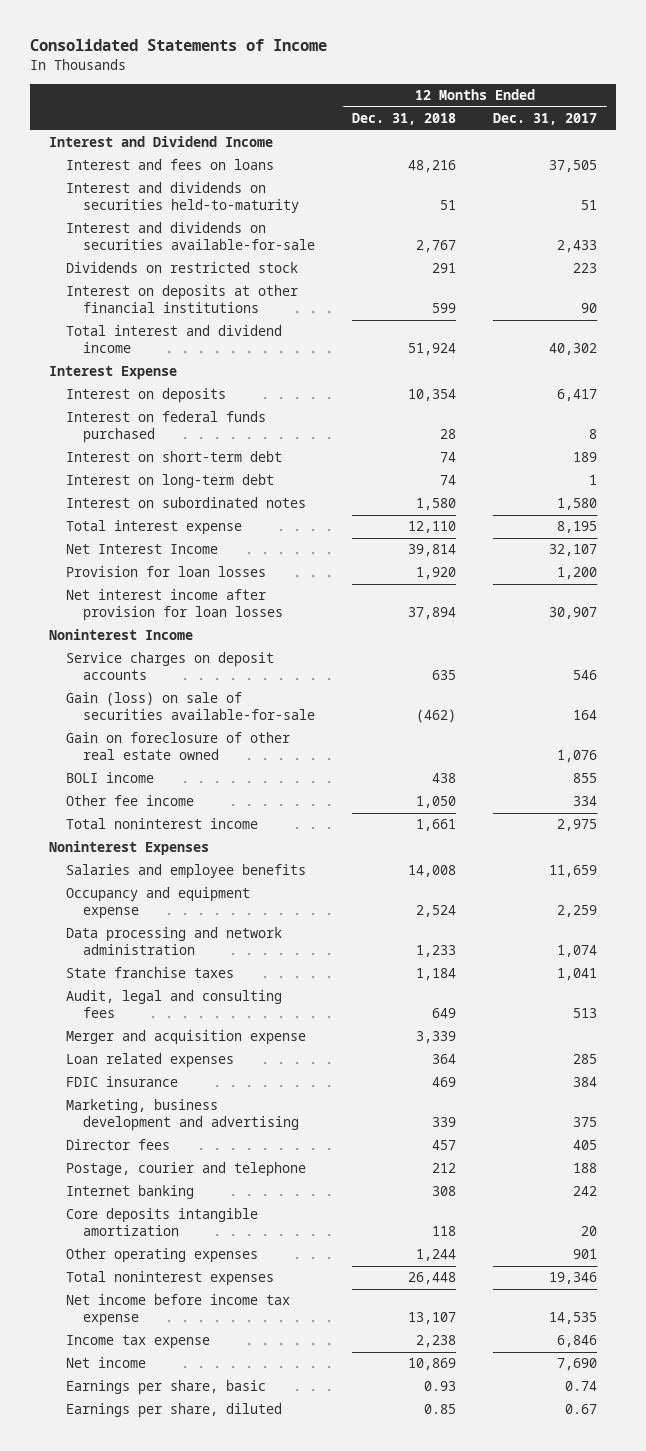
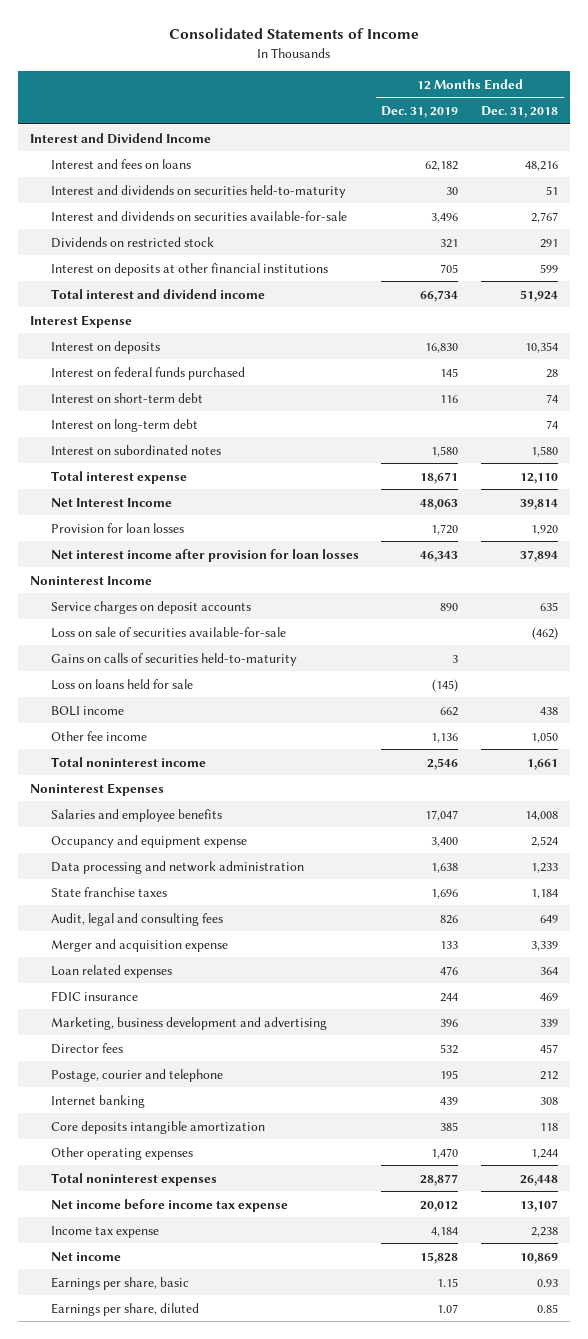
[493,113,598,126] Dec. 31, 2017 -> none
none -> [381,106,459,119] Dec. 31, 2019
[65,732,290,761] Gain on foreclosure of other real estate owned -> none
[65,692,315,721] Gain (loss) on sale of securities available-for-sale -> [50,626,286,638] Loss on sale of securities available-for-sale
none -> [50,652,297,666] Gains on calls of securities held-to-maturity
none -> [50,678,193,690] Loss on loans held for sale

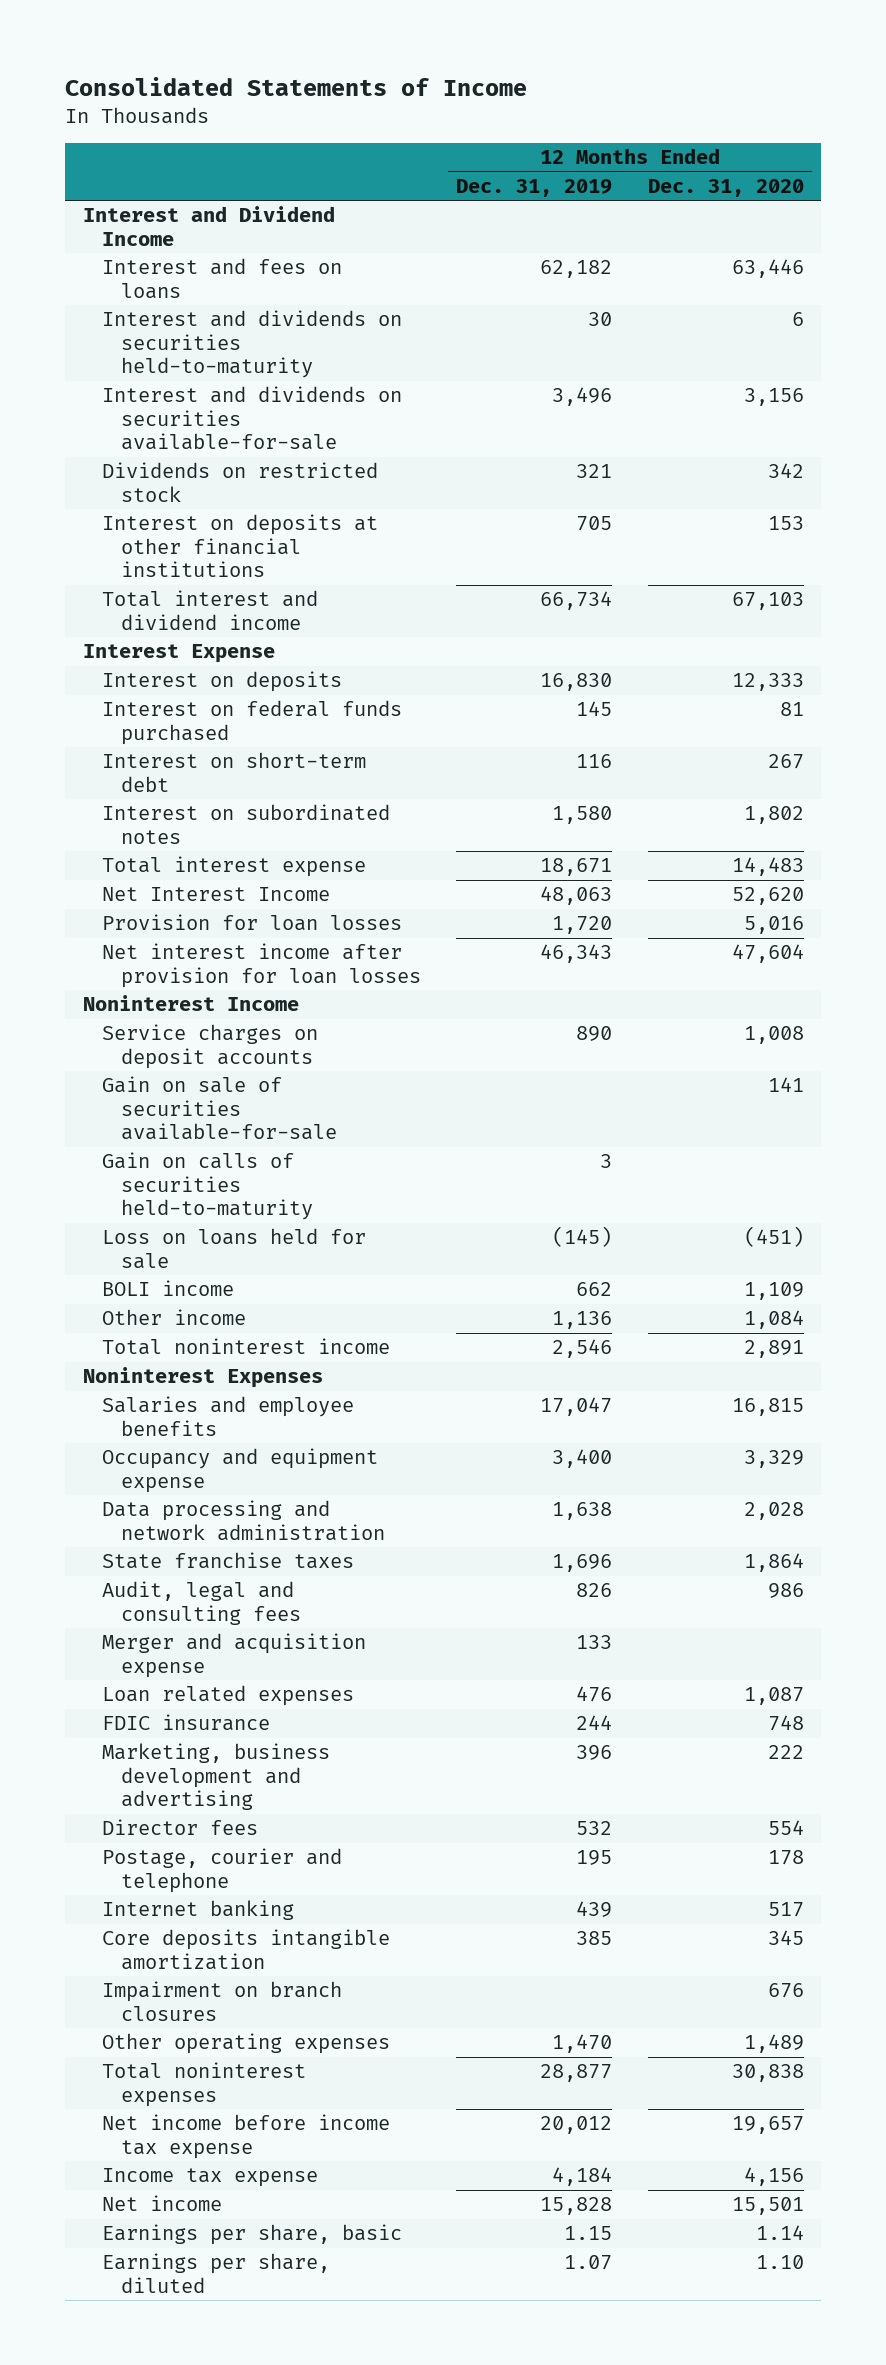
[481,106,559,119] Dec. 31, 2018 -> none
none -> [647,178,804,197] Dec. 31, 2020
[50,418,198,432] Interest on long-term debt -> none
[50,626,286,638] Loss on sale of securities available-for-sale -> [102,1076,338,1141] Gain on sale of securities available-for-sale
[50,652,297,666] Gains on calls of securities held-to-maturity -> [102,1152,314,1221] Gain on calls of securities held-to-maturity
[50,730,147,741] Other fee income -> [102,1309,247,1326] Other income
none -> [102,1981,343,2021] Impairment on branch closures

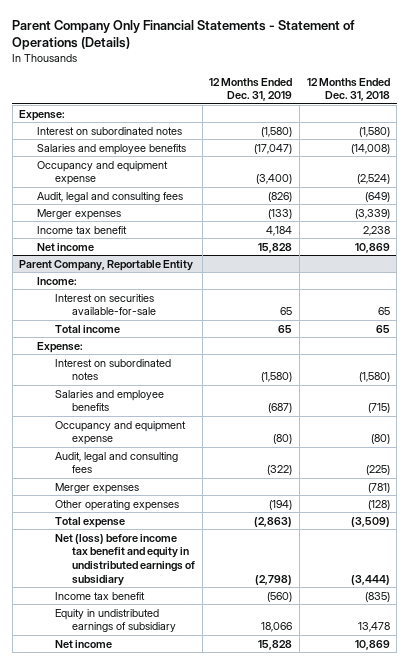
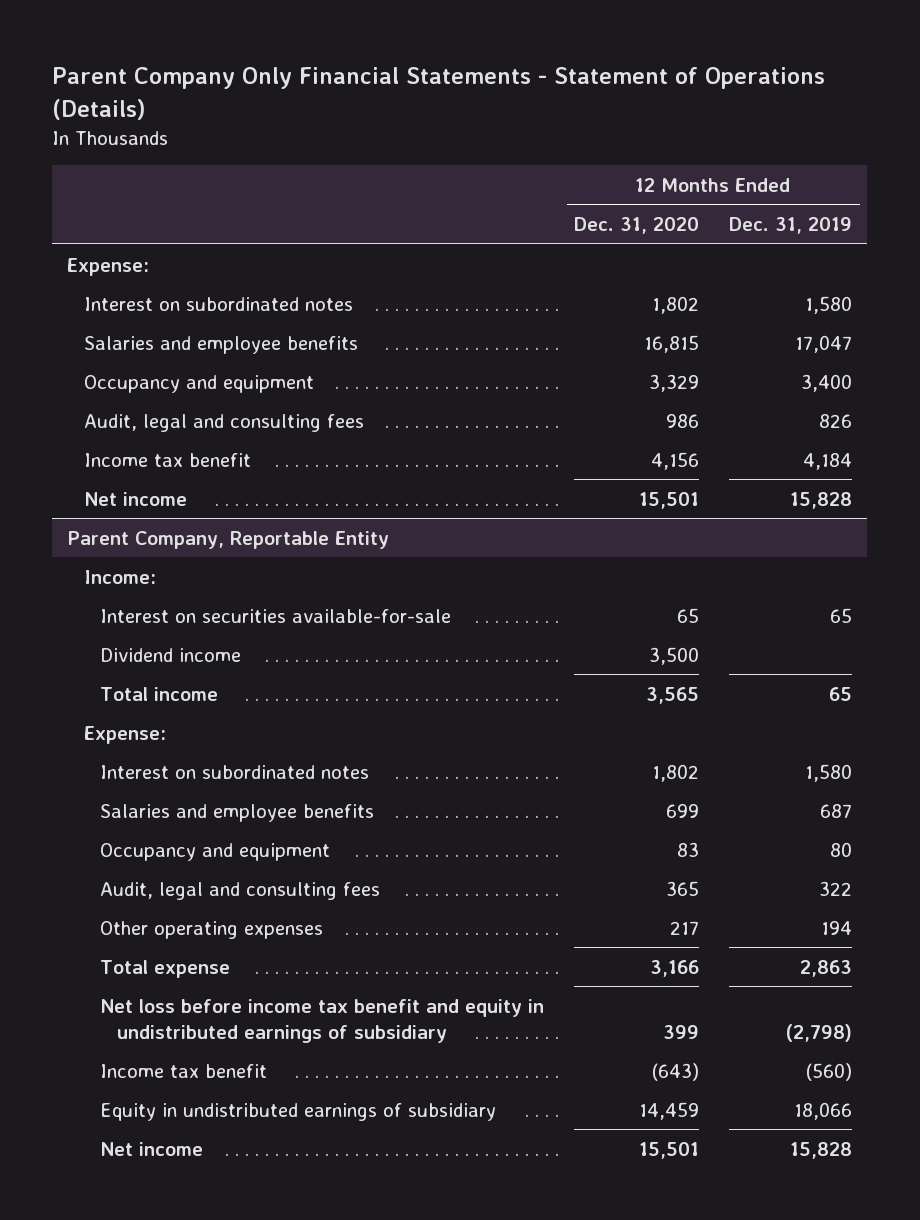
[306,77,390,102] 12 Months Ended Dec. 31, 2018 -> none
none -> [574,217,700,235] Dec. 31, 2020
[36,208,121,220] Merger expenses -> none
[261,126,293,137] (1,580) -> [805,295,853,314] 1,580
[254,143,293,154] (17,047) -> [795,334,853,353] 17,047
[36,160,168,186] Occupancy and equipment expense -> [83,374,314,393] Occupancy and equipment
[256,174,293,185] (3,400) -> [801,373,853,392] 3,400
[268,191,293,202] (826) -> [819,413,853,428] 826
none -> [100,647,242,662] Dividend income
[54,482,139,494] Merger expenses -> none
[261,372,293,383] (1,580) -> [805,763,853,782] 1,580
[268,403,293,414] (687) -> [820,803,853,818] 687
[54,420,186,446] Occupancy and equipment expense -> [100,842,331,861] Occupancy and equipment
[273,434,293,445] (80) -> [830,841,853,857] 80
[267,465,293,476] (322) -> [819,880,853,896] 322
[269,499,293,510] (194) -> [821,920,853,935] 194
[254,516,293,527] (2,863) -> [800,959,853,977] 2,863
[54,533,196,586] Net (loss) before income tax benefit and equity in undistributed earnings of subsidiary -> [100,998,545,1043] Net loss before income tax benefit and equity in undistributed earnings of subsidiary

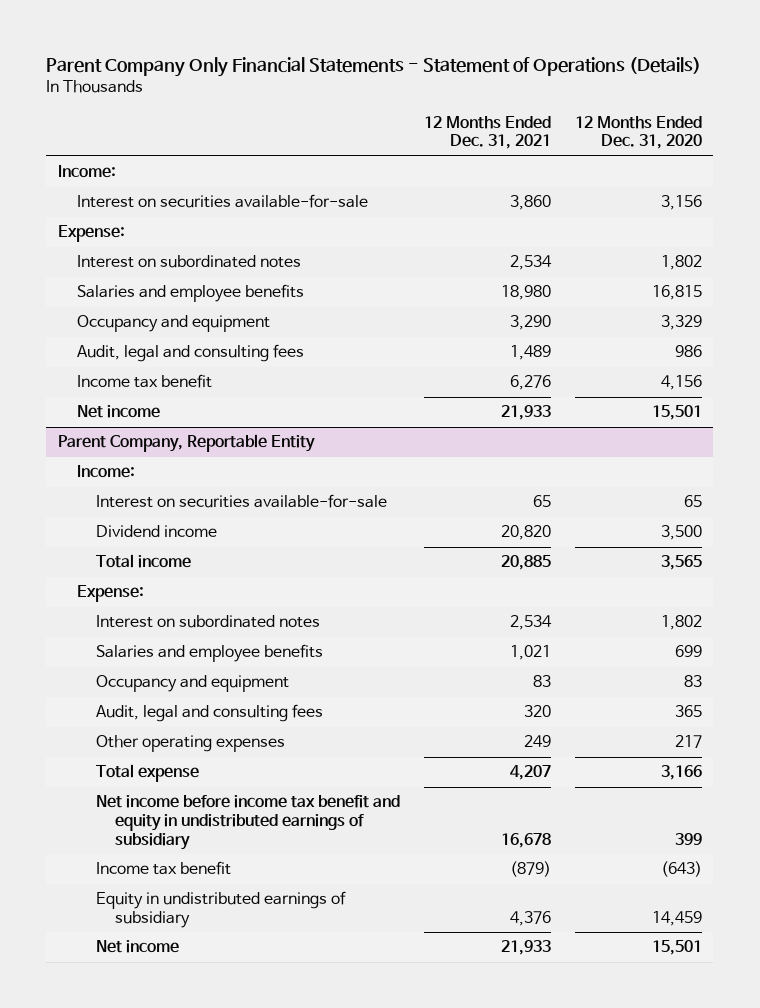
[729,217,853,235] Dec. 31, 2019 -> none
none -> [423,115,551,150] 12 Months Ended Dec. 31, 2021
none -> [58,165,117,179] Income:
none -> [77,194,369,209] Interest on securities available-for-sale
[100,998,545,1043] Net loss before income tax benefit and equity in undistributed earnings of subsidiary -> [96,795,401,850] Net income before income tax benefit and equity in undistributed earnings of subsidiary

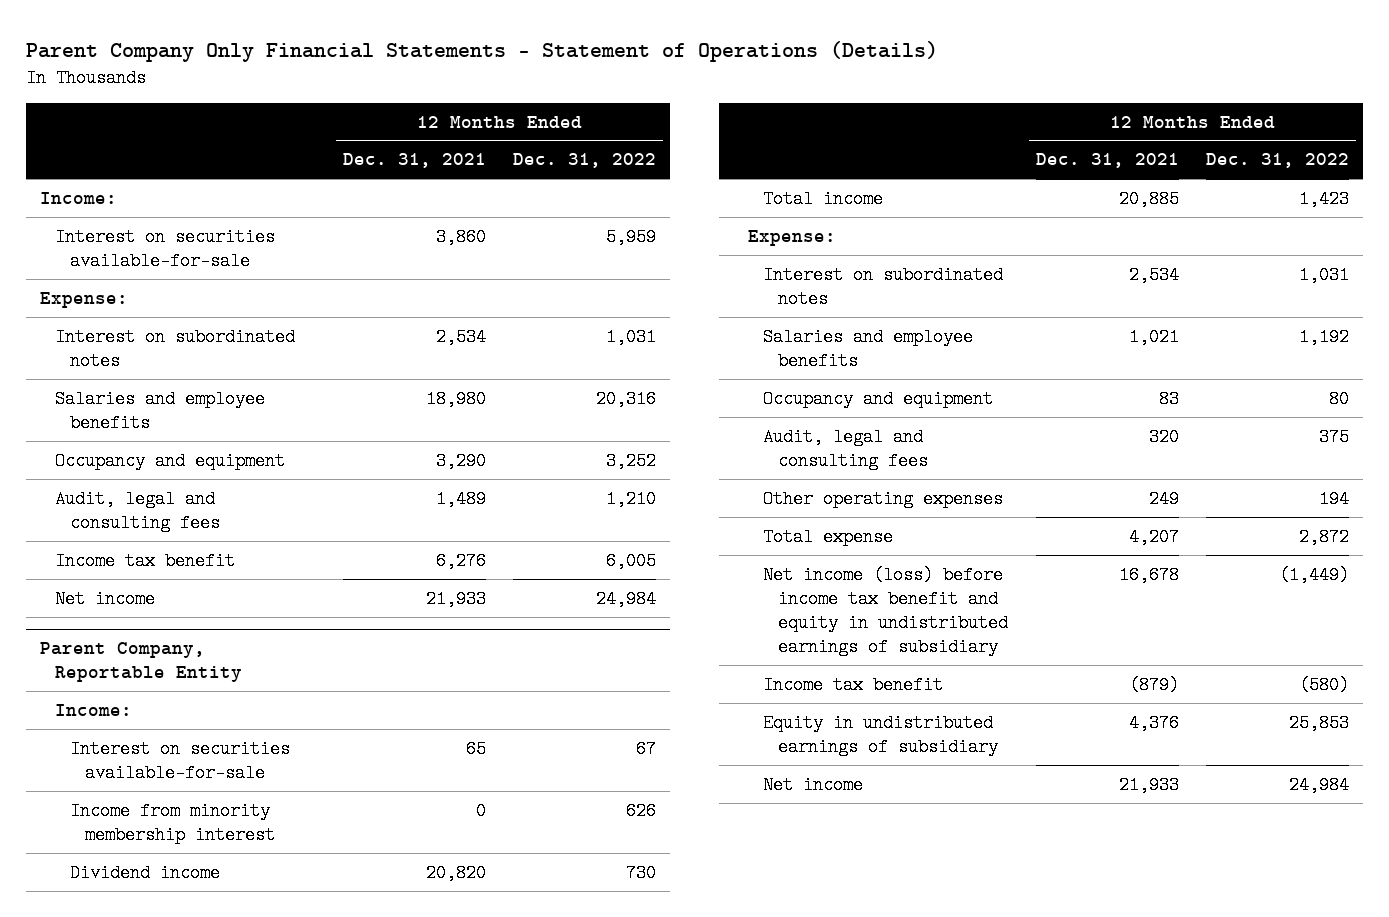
[574,115,702,150] 12 Months Ended Dec. 31, 2020 -> none
none -> [513,153,657,169] Dec. 31, 2022
none -> [70,801,276,845] Income from minority membership interest
[96,795,401,850] Net income before income tax benefit and equity in undistributed earnings of subsidiary -> [763,565,1009,657] Net income (loss) before income tax benefit and equity in undistributed earnings of subsidiary

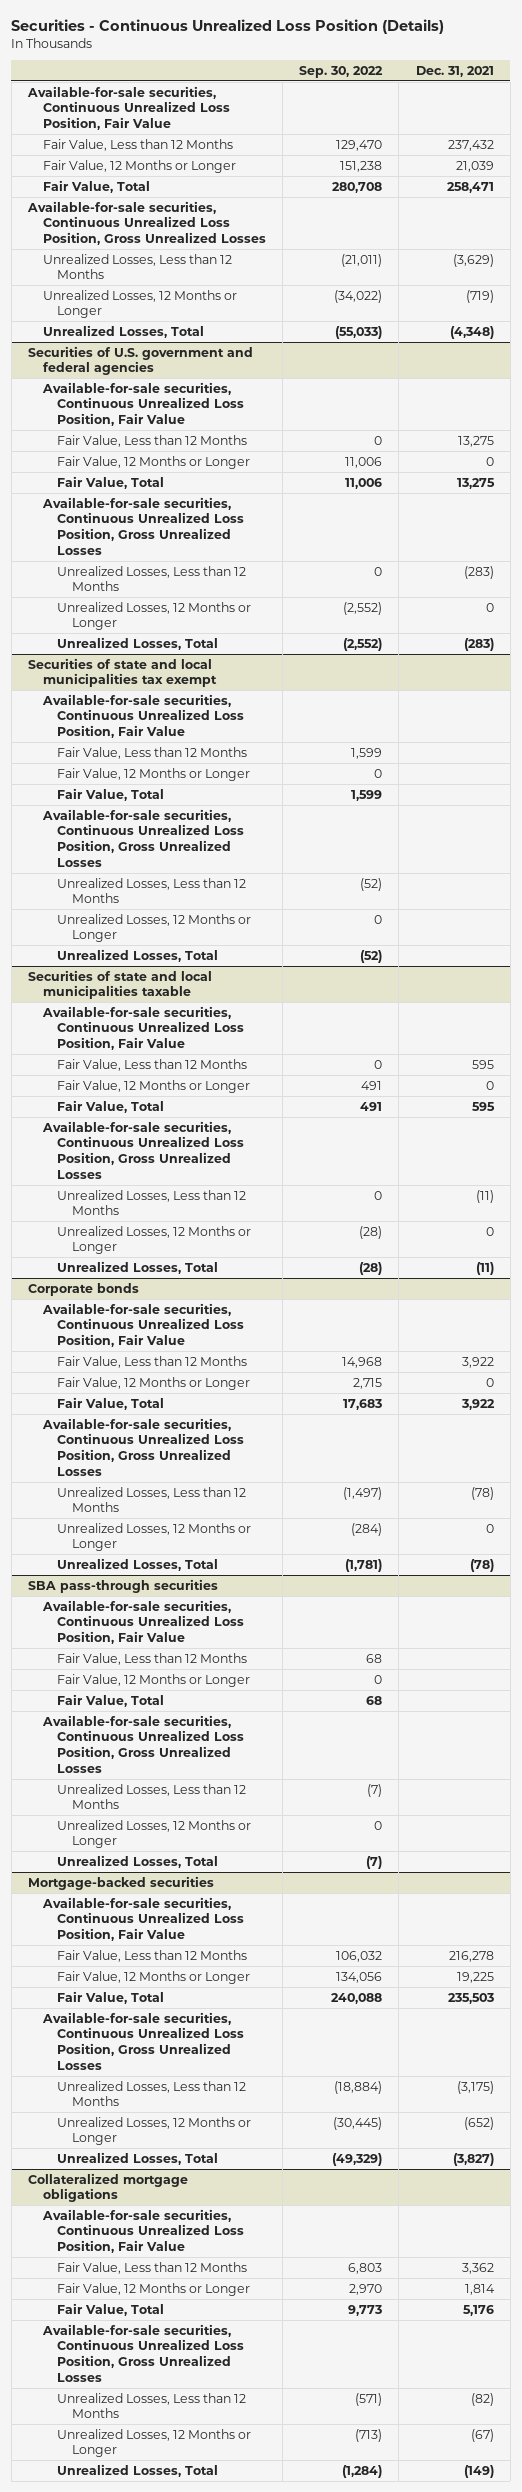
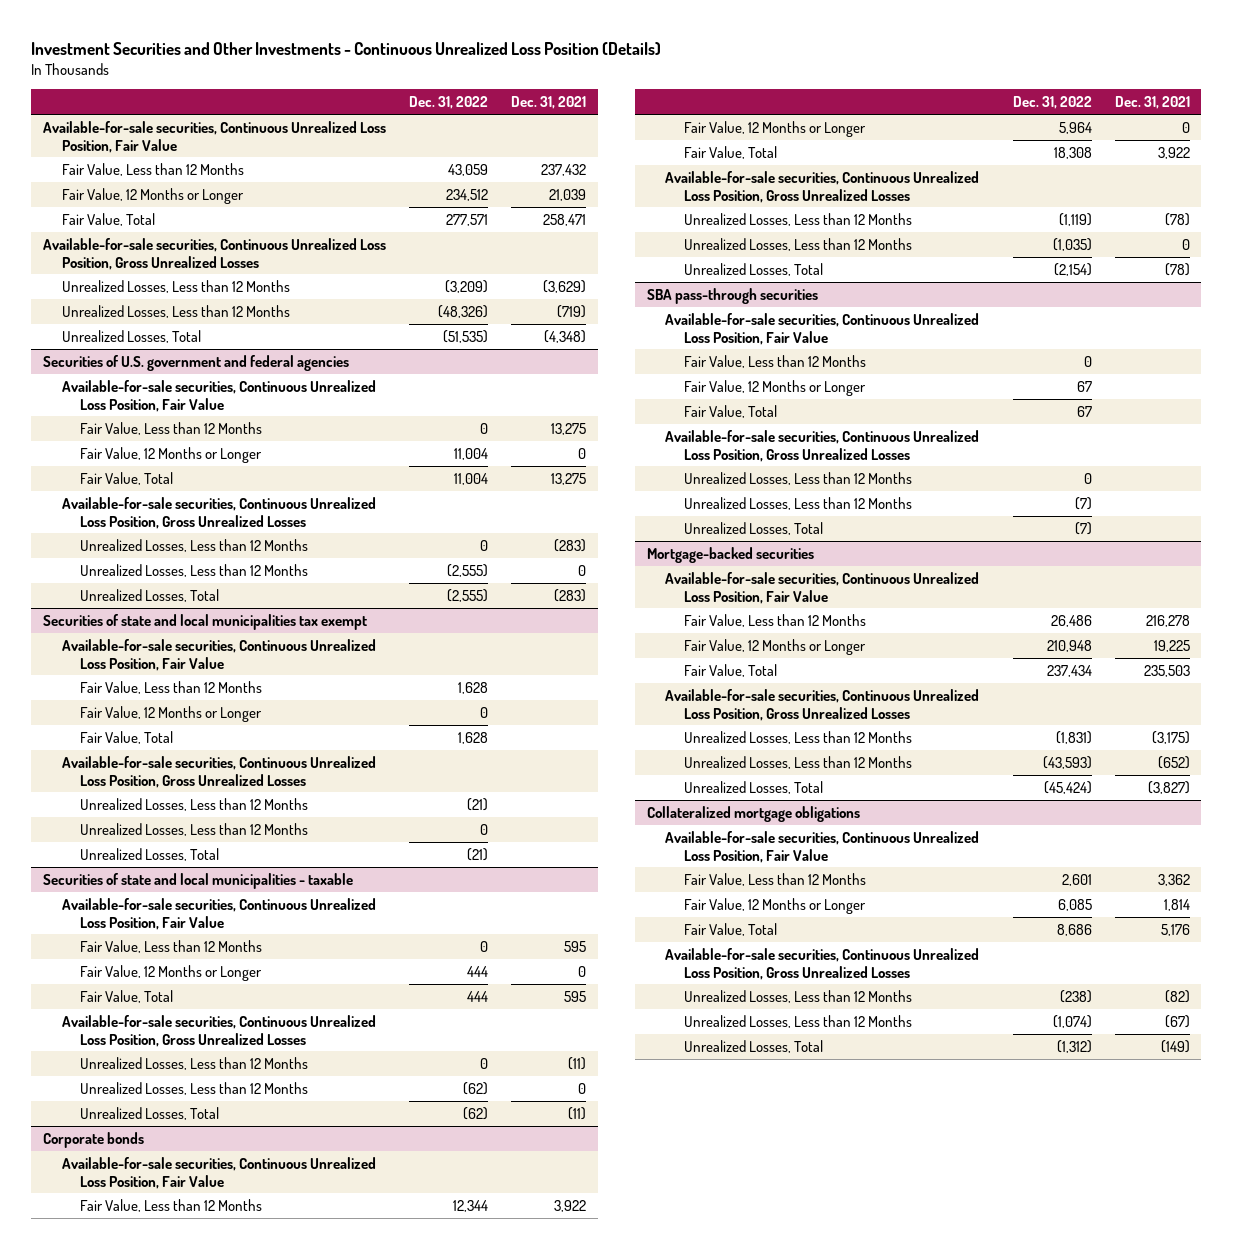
[11,18,445,34] Securities - Continuous Unrealized Loss Position (Details) -> [31,41,662,55] Investment Securities and Other Investments - Continuous Unrealized Loss Position (Details)
[299,65,384,78] Sep. 30, 2022 -> none
none -> [409,96,489,110] Dec. 31, 2022
[42,289,237,319] Unrealized Losses, 12 Months or Longer -> [61,304,290,318] Unrealized Losses, Less than 12 Months
[57,601,252,631] Unrealized Losses, 12 Months or Longer -> [80,563,309,577] Unrealized Losses, Less than 12 Months
[57,913,252,943] Unrealized Losses, 12 Months or Longer -> [80,822,309,836] Unrealized Losses, Less than 12 Months
[27,969,212,1000] Securities of state and local municipalities taxable -> [43,872,354,889] Securities of state and local municipalities - taxable
[57,1225,252,1255] Unrealized Losses, 12 Months or Longer -> [80,1081,309,1095] Unrealized Losses, Less than 12 Months
[57,1522,252,1552] Unrealized Losses, 12 Months or Longer -> [683,237,912,251] Unrealized Losses, Less than 12 Months
[57,1819,252,1849] Unrealized Losses, 12 Months or Longer -> [683,496,912,510] Unrealized Losses, Less than 12 Months
[57,2116,252,2146] Unrealized Losses, 12 Months or Longer -> [683,755,912,769] Unrealized Losses, Less than 12 Months
[57,2428,252,2458] Unrealized Losses, 12 Months or Longer -> [683,1014,912,1028] Unrealized Losses, Less than 12 Months

